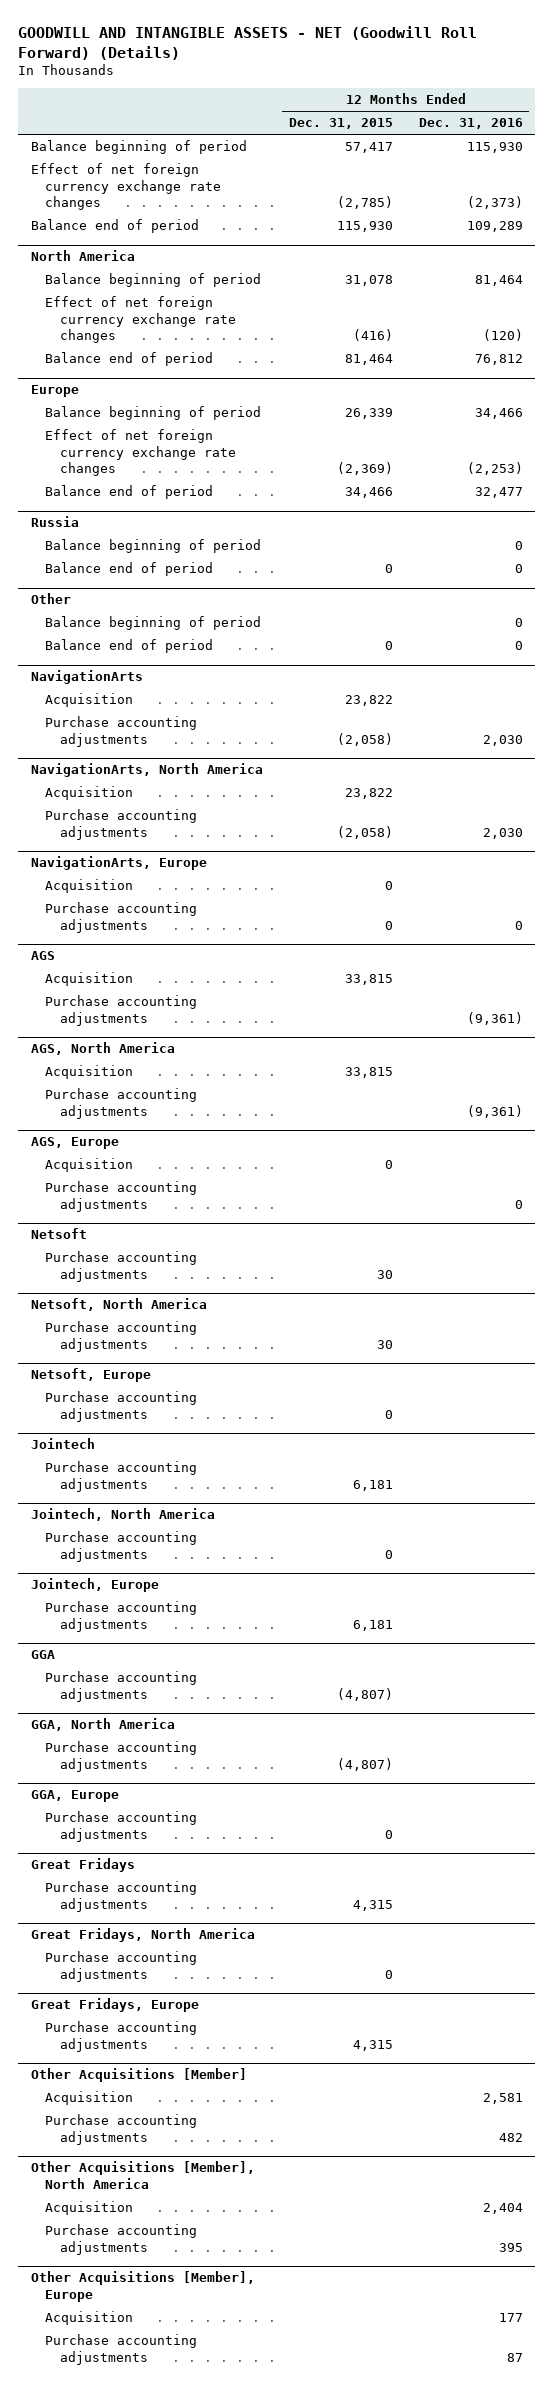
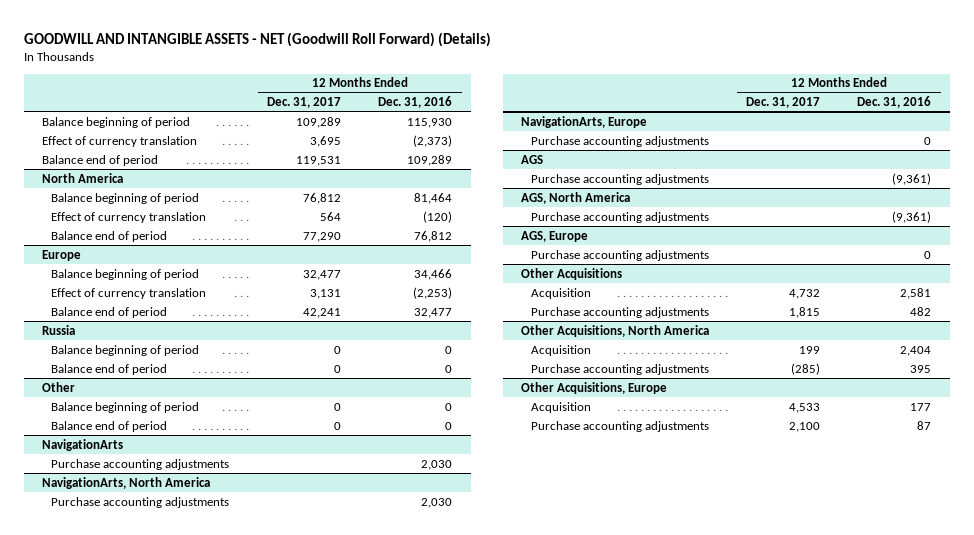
[288,118,393,130] Dec. 31, 2015 -> none
none -> [267,97,342,109] Dec. 31, 2017
[30,163,222,210] Effect of net foreign currency exchange rate changes -> [42,135,198,147] Effect of currency translation
[45,296,237,343] Effect of net foreign currency exchange rate changes -> [51,211,207,223] Effect of currency translation
[45,429,237,476] Effect of net foreign currency exchange rate changes -> [51,287,207,299] Effect of currency translation
[45,693,134,708] Acquisition -> none
[45,786,134,801] Acquisition -> none
[45,879,134,894] Acquisition -> none
[45,972,134,987] Acquisition -> none
[45,1065,134,1080] Acquisition -> none
[45,1158,134,1173] Acquisition -> none
[30,1228,87,1240] Netsoft -> none
[45,1251,198,1282] Purchase accounting adjustments -> none
[30,1298,207,1312] Netsoft, North America -> none
[45,1321,198,1352] Purchase accounting adjustments -> none
[30,1368,151,1383] Netsoft, Europe -> none
[45,1391,198,1422] Purchase accounting adjustments -> none
[30,1438,95,1450] Jointech -> none
[45,1461,198,1492] Purchase accounting adjustments -> none
[30,1508,215,1522] Jointech, North America -> none
[45,1531,198,1562] Purchase accounting adjustments -> none
[30,1578,159,1593] Jointech, Europe -> none
[45,1601,198,1632] Purchase accounting adjustments -> none
[30,1650,55,1660] GGA -> none
[45,1671,198,1702] Purchase accounting adjustments -> none
[30,1718,175,1732] GGA, North America -> none
[45,1741,198,1772] Purchase accounting adjustments -> none
[30,1790,119,1803] GGA, Europe -> none
[45,1811,198,1842] Purchase accounting adjustments -> none
[30,1858,135,1873] Great Fridays -> none
[45,1881,198,1912] Purchase accounting adjustments -> none
[30,1928,255,1943] Great Fridays, North America -> none
[45,1951,198,1982] Purchase accounting adjustments -> none
[30,1998,199,2013] Great Fridays, Europe -> none
[45,2021,198,2052] Purchase accounting adjustments -> none
[30,2068,247,2083] Other Acquisitions [Member] -> [521,267,623,280] Other Acquisitions
[30,2161,255,2189] Other Acquisitions [Member], North America -> [521,324,710,337] Other Acquisitions, North America
[30,2271,255,2302] Other Acquisitions [Member], Europe -> [521,381,668,394] Other Acquisitions, Europe

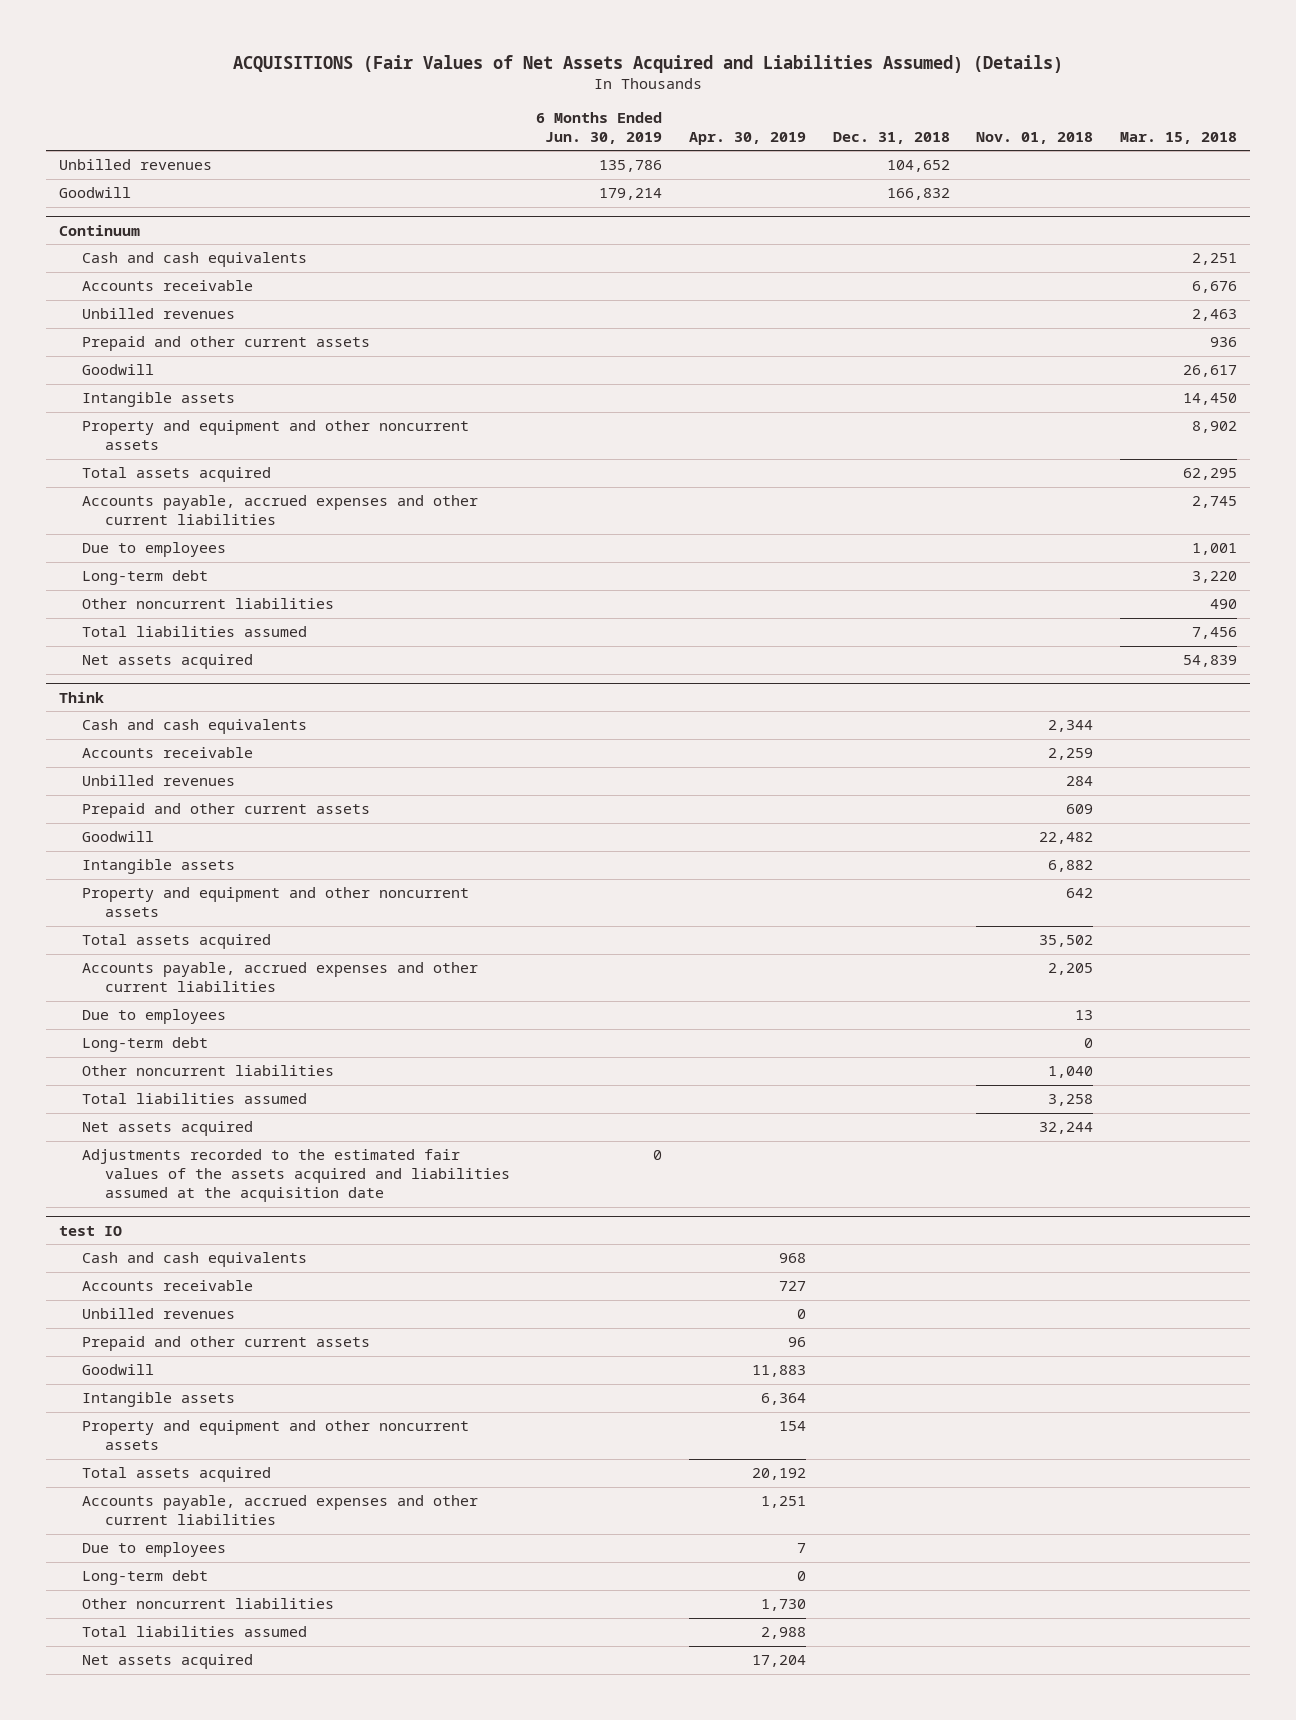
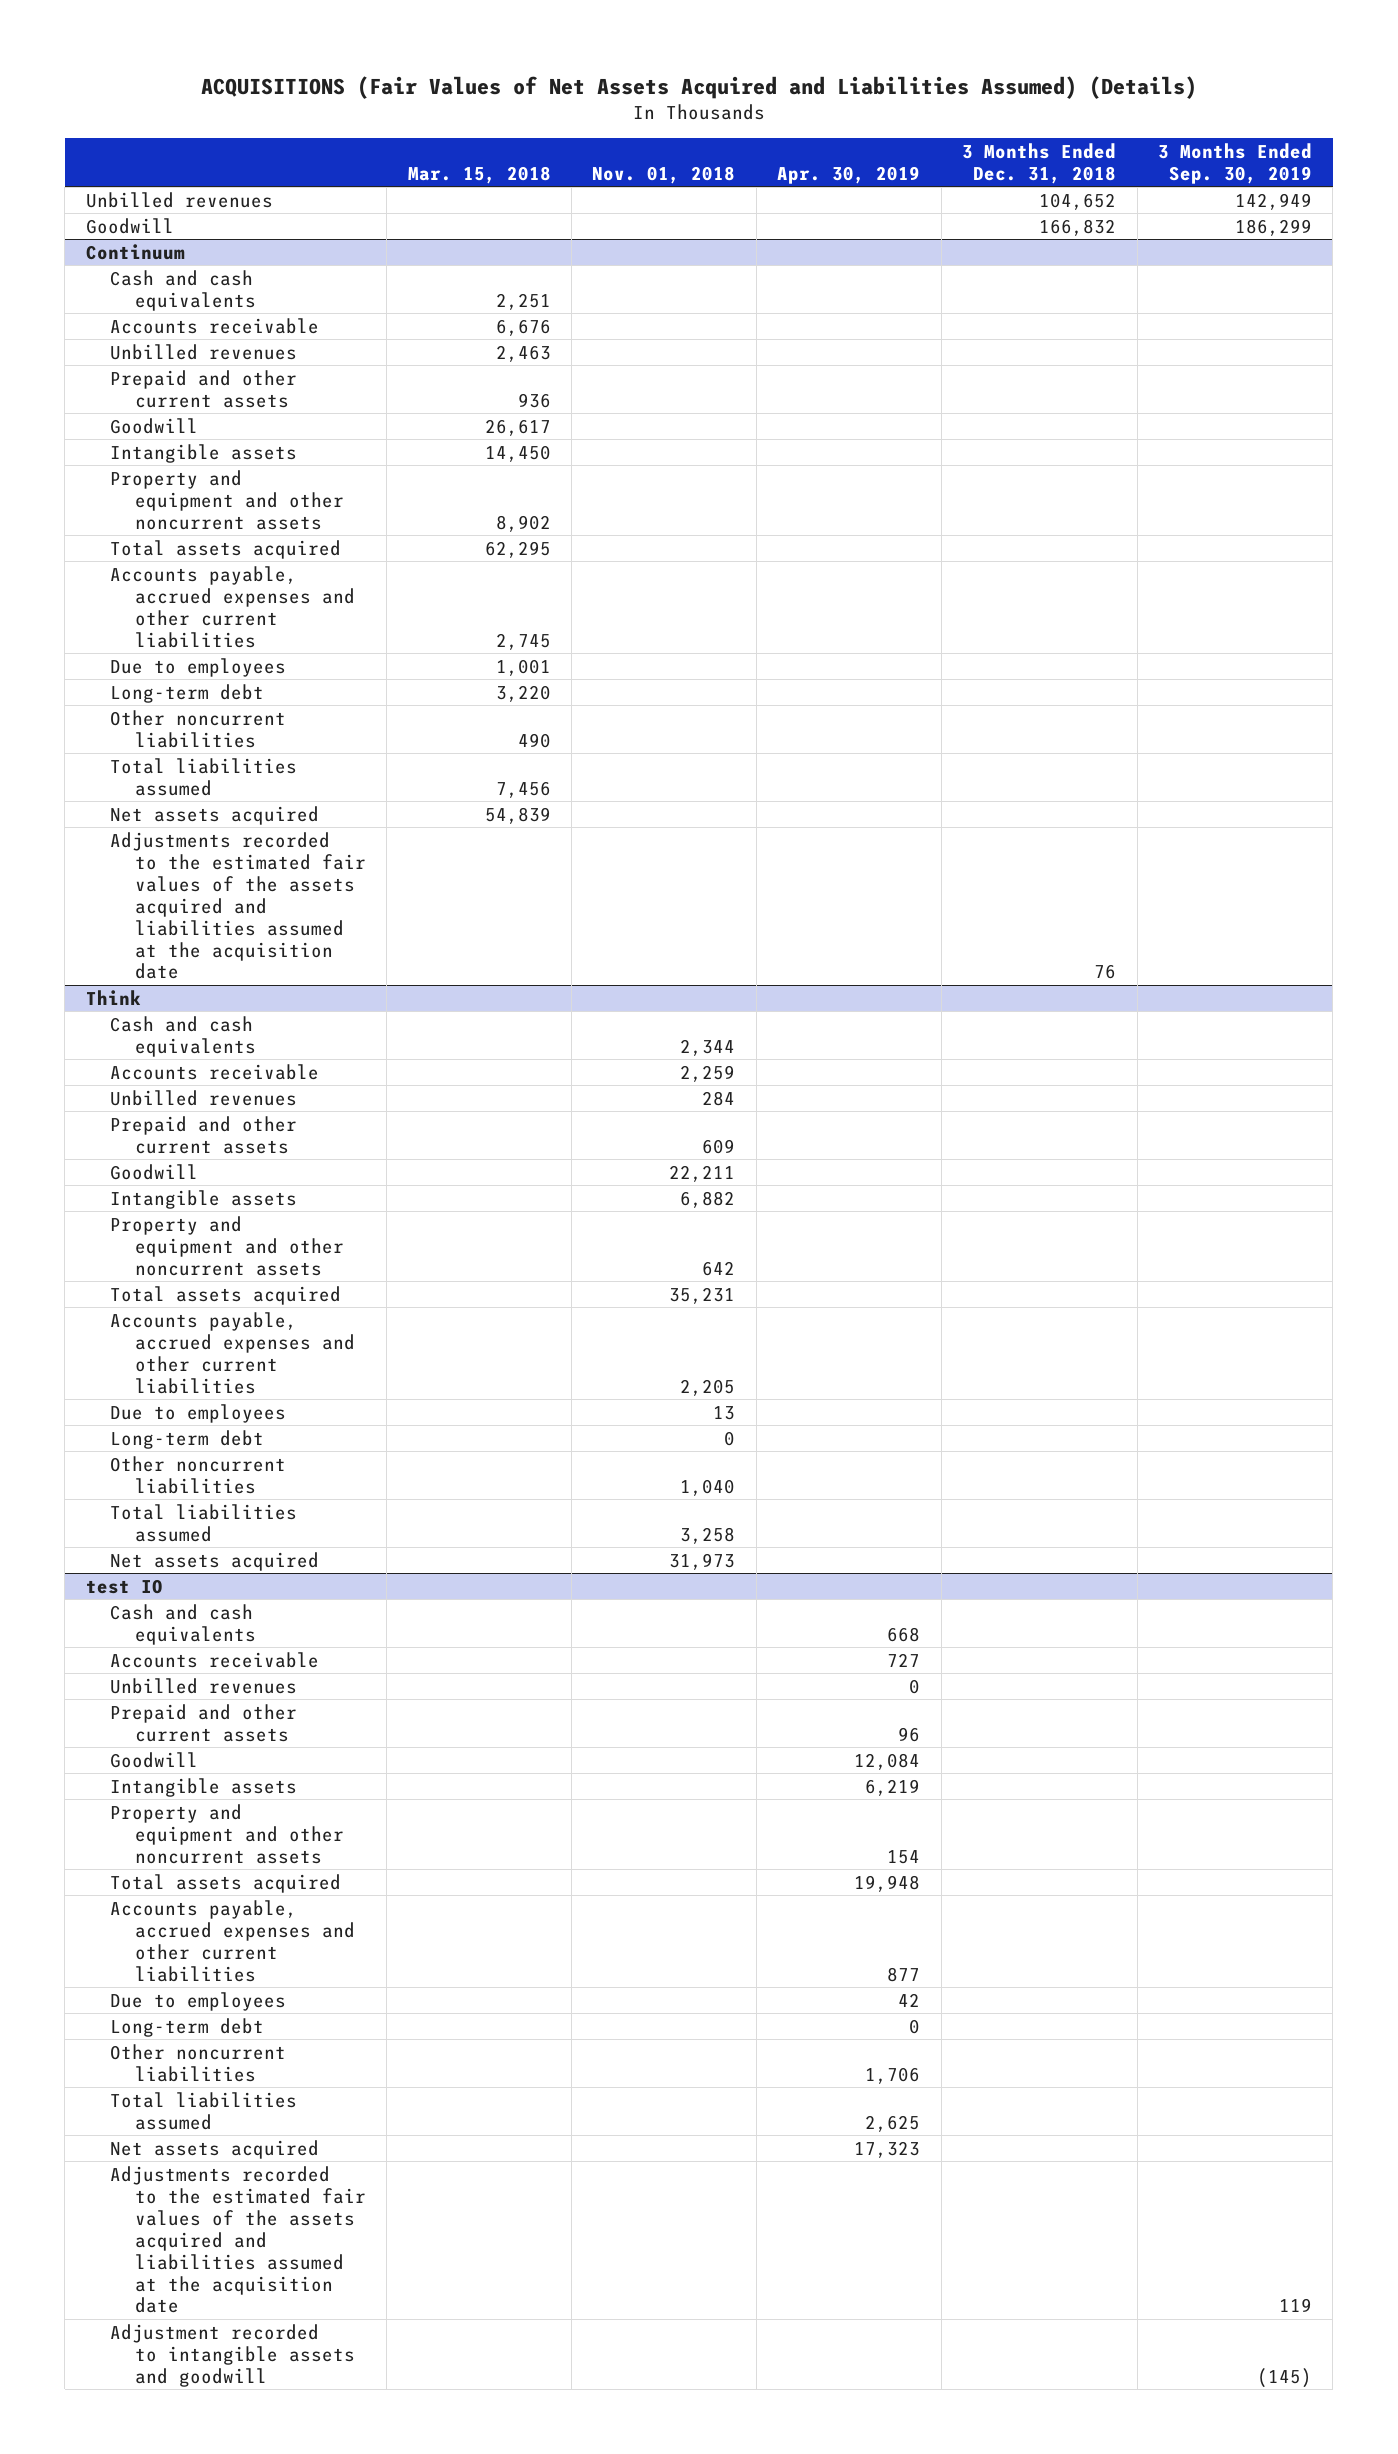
[536,111,663,144] 6 Months Ended Jun. 30, 2019 -> none
[832,131,950,144] Dec. 31, 2018 -> none
none -> [962,142,1117,184] 3 Months Ended Dec. 31, 2018
none -> [1157,142,1312,184] 3 Months Ended Sep. 30, 2019
none -> [110,831,366,980] Adjustments recorded to the estimated fair values of the assets acquired and liabilities assumed at the acquisition date
[1039,832,1094,845] 22,482 -> [669,1164,736,1182] 22,211
[1039,935,1094,948] 35,502 -> [669,1286,736,1304] 35,231
[81,1149,510,1203] Adjustments recorded to the estimated fair values of the assets acquired and liabilities assumed at the acquisition date -> none
[1039,1122,1094,1135] 32,244 -> [669,1552,736,1570] 31,973
[779,1253,807,1264] 968 -> [887,1626,921,1642] 668
[752,1365,807,1378] 11,883 -> [854,1752,921,1770] 12,084
[761,1393,807,1406] 6,364 -> [865,1778,921,1796] 6,219
[752,1468,807,1481] 20,192 -> [854,1874,921,1892] 19,948
[761,1496,807,1509] 1,251 -> [887,1966,921,1982] 877
[797,1543,807,1554] 7 -> [898,1992,921,2007] 42
[761,1599,807,1612] 1,730 -> [865,2066,921,2084] 1,706
[761,1627,807,1640] 2,988 -> [865,2114,921,2132] 2,625
[752,1655,807,1668] 17,204 -> [854,2140,921,2158] 17,323
none -> [110,2165,366,2314] Adjustments recorded to the estimated fair values of the assets acquired and liabilities assumed at the acquisition date
none -> [110,2323,355,2387] Adjustment recorded to intangible assets and goodwill

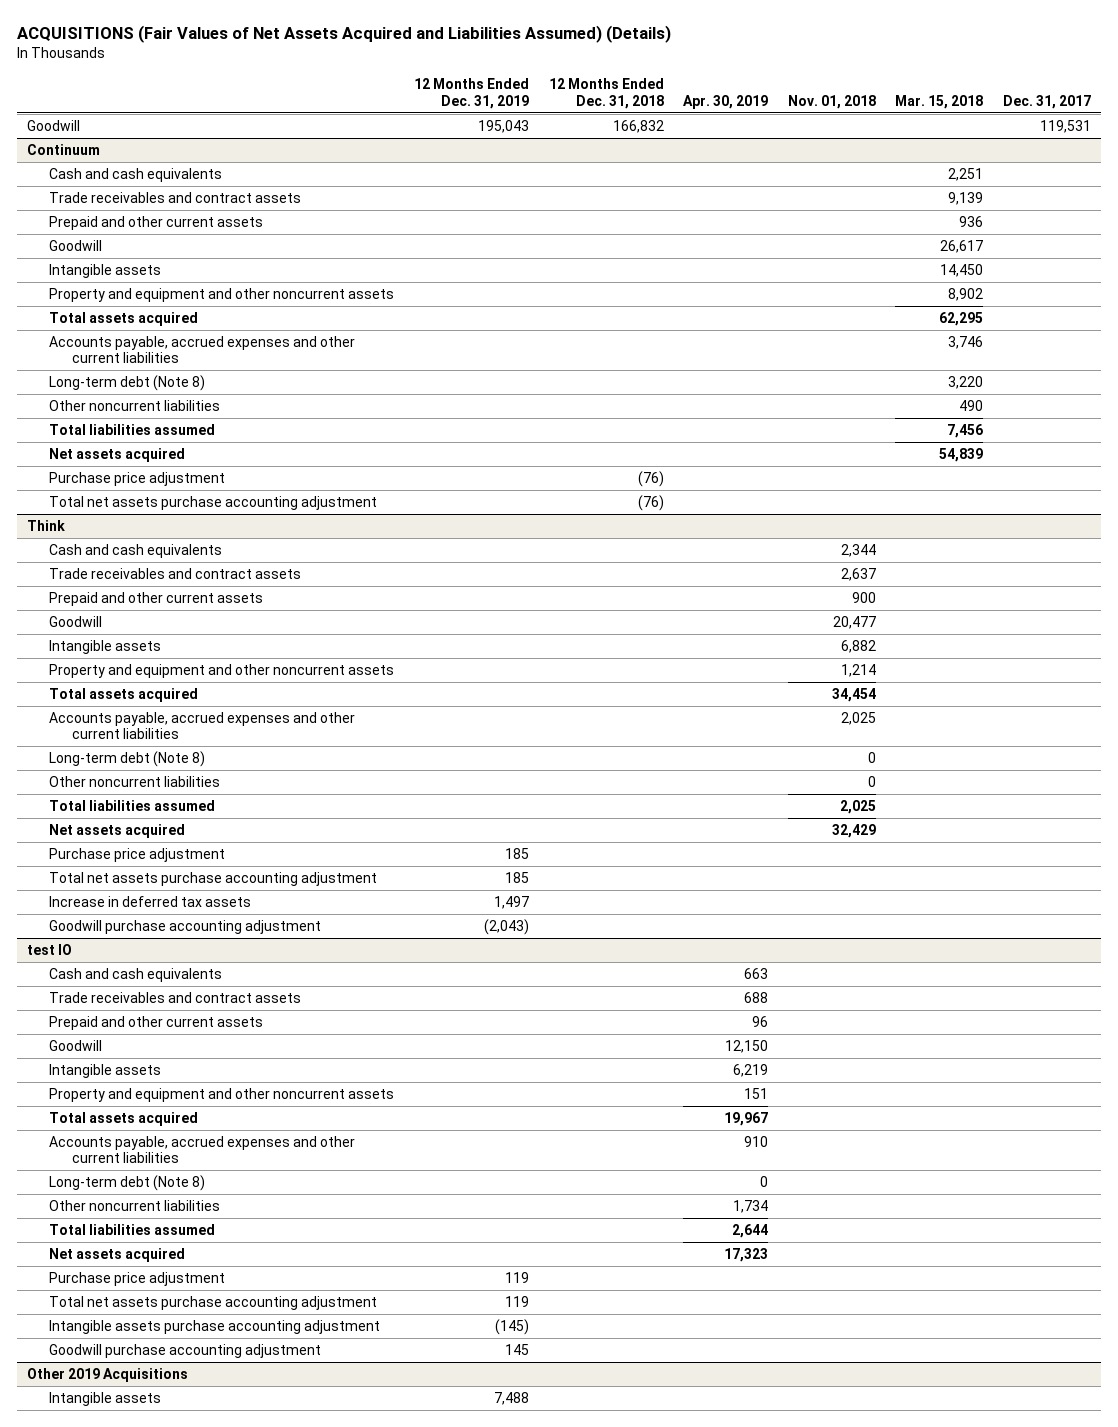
[962,142,1117,184] 3 Months Ended Dec. 31, 2018 -> none
[1157,142,1312,184] 3 Months Ended Sep. 30, 2019 -> none
none -> [413,78,529,109] 12 Months Ended Dec. 31, 2019
none -> [548,78,664,109] 12 Months Ended Dec. 31, 2018
none -> [1003,94,1092,109] Dec. 31, 2017
[85,191,273,208] Unbilled revenues -> none
[110,317,320,334] Accounts receivable -> none
[110,343,298,360] Unbilled revenues -> none
none -> [49,192,302,204] Trade receivables and contract assets
[110,657,287,677] Due to employees -> none
[495,632,551,650] 2,745 -> [948,336,984,350] 3,746
[110,683,265,703] Long-term debt -> [49,375,206,392] Long-term debt (Note 8)
none -> [49,472,226,487] Purchase price adjustment
[110,831,366,980] Adjustments recorded to the estimated fair values of the assets acquired and liabilities assumed at the acquisition date -> [49,496,378,511] Total net assets purchase accounting adjustment
[110,1063,320,1080] Accounts receivable -> none
[110,1089,298,1106] Unbilled revenues -> none
none -> [49,568,302,580] Trade receivables and contract assets
[702,1138,736,1154] 609 -> [851,592,876,604] 900
[669,1164,736,1182] 22,211 -> [832,616,876,630] 20,477
[110,1403,287,1423] Due to employees -> none
[702,1260,736,1276] 642 -> [840,664,876,678] 1,214
[669,1286,736,1304] 35,231 -> [831,688,876,703] 34,454
[680,1378,736,1396] 2,205 -> [840,712,876,726] 2,025
[110,1429,265,1449] Long-term debt -> [49,751,206,768] Long-term debt (Note 8)
[680,1478,736,1496] 1,040 -> [867,776,876,788] 0
[680,1526,736,1544] 3,258 -> [839,800,876,815] 2,025
[669,1552,736,1570] 31,973 -> [831,824,876,839] 32,429
none -> [49,848,226,863] Purchase price adjustment
none -> [49,872,378,887] Total net assets purchase accounting adjustment
none -> [49,896,252,908] Increase in deferred tax assets
none -> [49,920,322,935] Goodwill purchase accounting adjustment
[110,1651,320,1668] Accounts receivable -> none
[110,1677,298,1694] Unbilled revenues -> none
[887,1626,921,1642] 668 -> [744,968,769,980] 663
none -> [49,992,302,1004] Trade receivables and contract assets
[854,1752,921,1770] 12,084 -> [725,1040,769,1054] 12,150
[110,1991,287,2011] Due to employees -> none
[887,1849,921,1864] 154 -> [744,1088,769,1100] 151
[854,1874,921,1892] 19,948 -> [724,1112,769,1127] 19,967
[887,1966,921,1982] 877 -> [744,1136,769,1148] 910
[110,2017,265,2037] Long-term debt -> [49,1175,206,1192] Long-term debt (Note 8)
[865,2066,921,2084] 1,706 -> [733,1200,769,1214] 1,734
[865,2114,921,2132] 2,625 -> [732,1224,769,1239] 2,644
none -> [49,1272,226,1287] Purchase price adjustment
[110,2165,366,2314] Adjustments recorded to the estimated fair values of the assets acquired and liabilities assumed at the acquisition date -> [49,1296,378,1311] Total net assets purchase accounting adjustment
[110,2323,355,2387] Adjustment recorded to intangible assets and goodwill -> [49,1320,381,1335] Intangible assets purchase accounting adjustment
none -> [49,1344,322,1359] Goodwill purchase accounting adjustment
none -> [26,1368,188,1383] Other 2019 Acquisitions
none -> [49,1392,162,1407] Intangible assets

